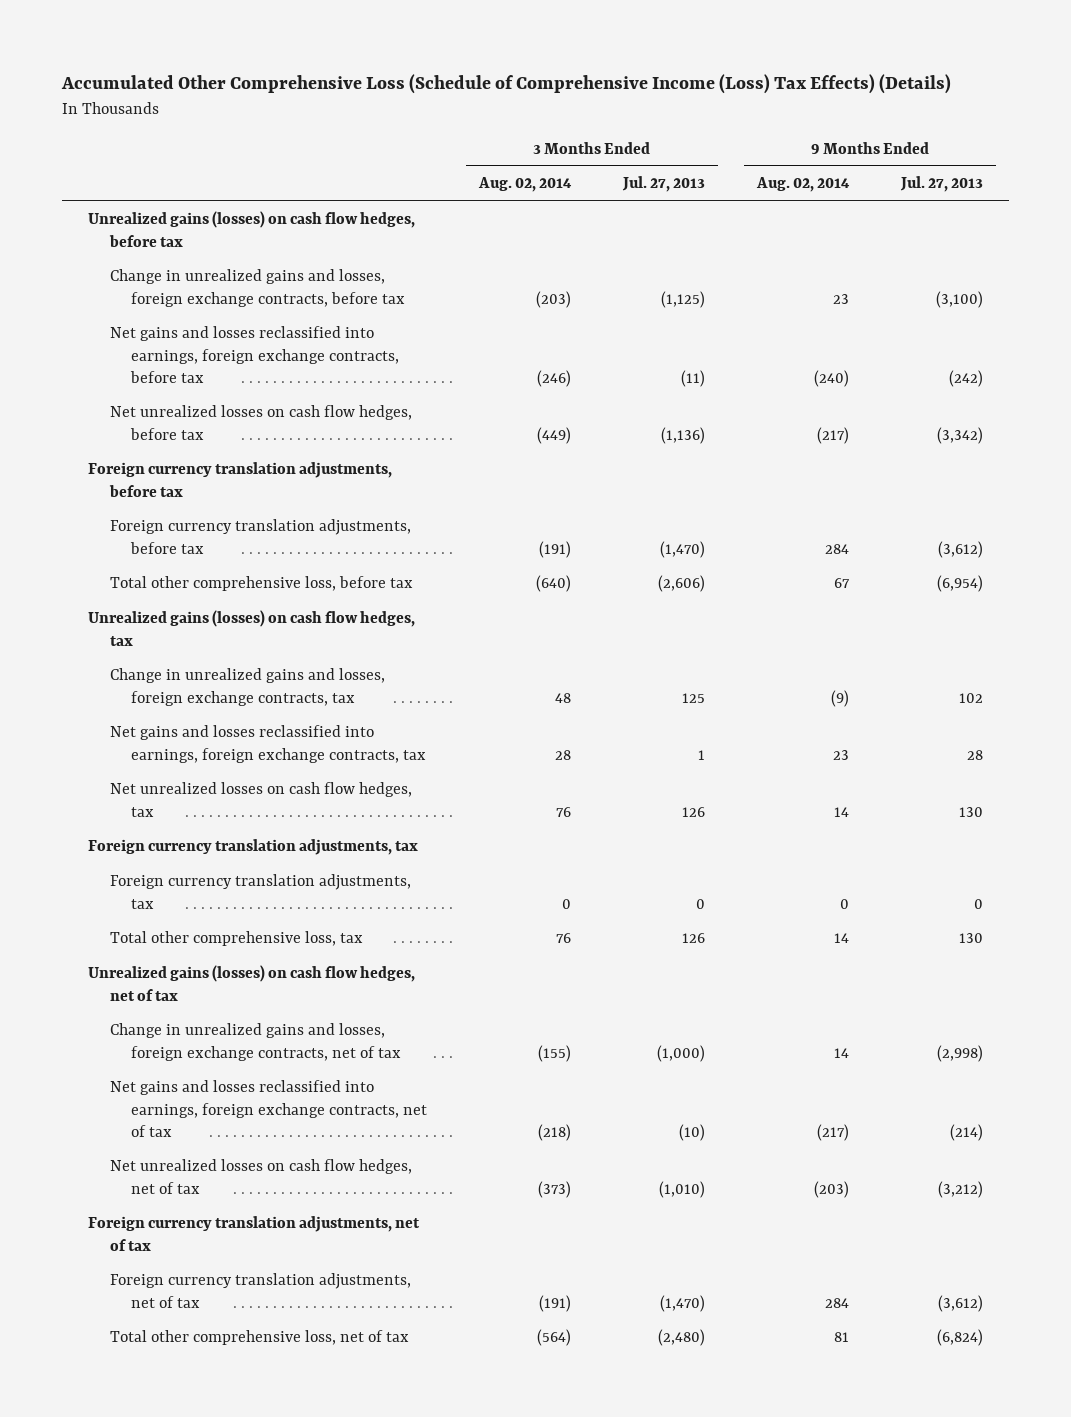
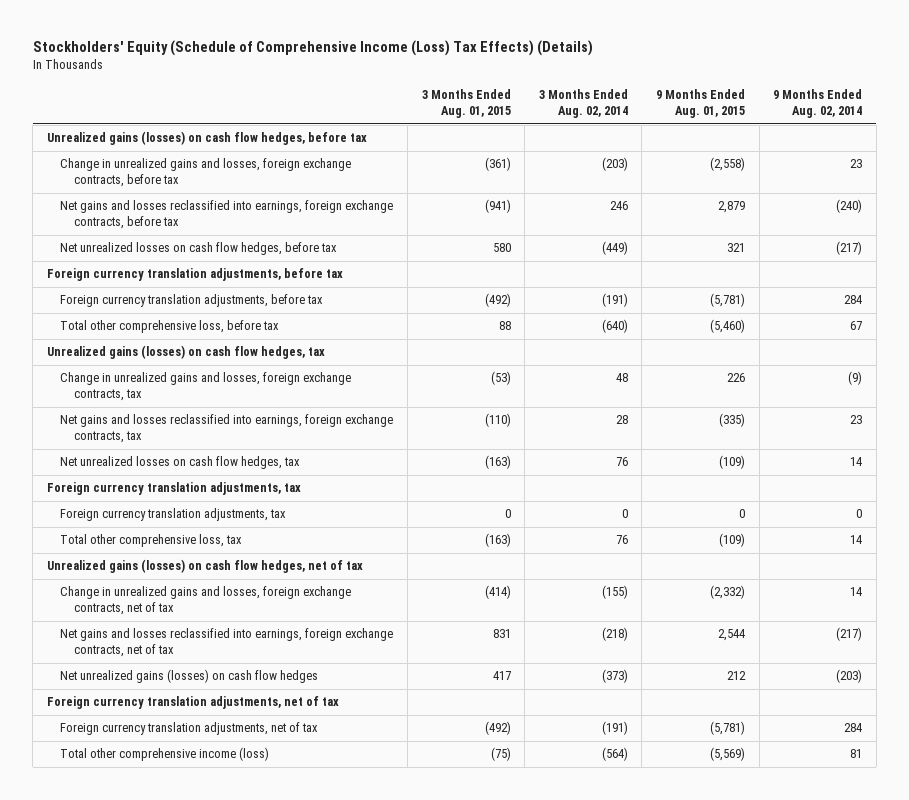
[60,74,951,95] Accumulated Other Comprehensive Loss (Schedule of Comprehensive Income (Loss) Tax Effects) (Details) -> [32,40,593,57] Stockholders' Equity (Schedule of Comprehensive Income (Loss) Tax Effects) (Details)
[622,176,706,193] Jul. 27, 2013 -> none
[900,176,984,193] Jul. 27, 2013 -> none
none -> [421,89,511,119] 3 Months Ended Aug. 01, 2015
none -> [656,89,746,119] 9 Months Ended Aug. 01, 2015
[537,370,572,388] (246) -> [609,201,628,211] 246
[109,1159,412,1194] Net unrealized losses on cash flow hedges, net of tax -> [60,669,319,684] Net unrealized gains (losses) on cash flow hedges
[109,1330,409,1346] Total other comprehensive loss, net of tax -> [60,747,270,762] Total other comprehensive income (loss)

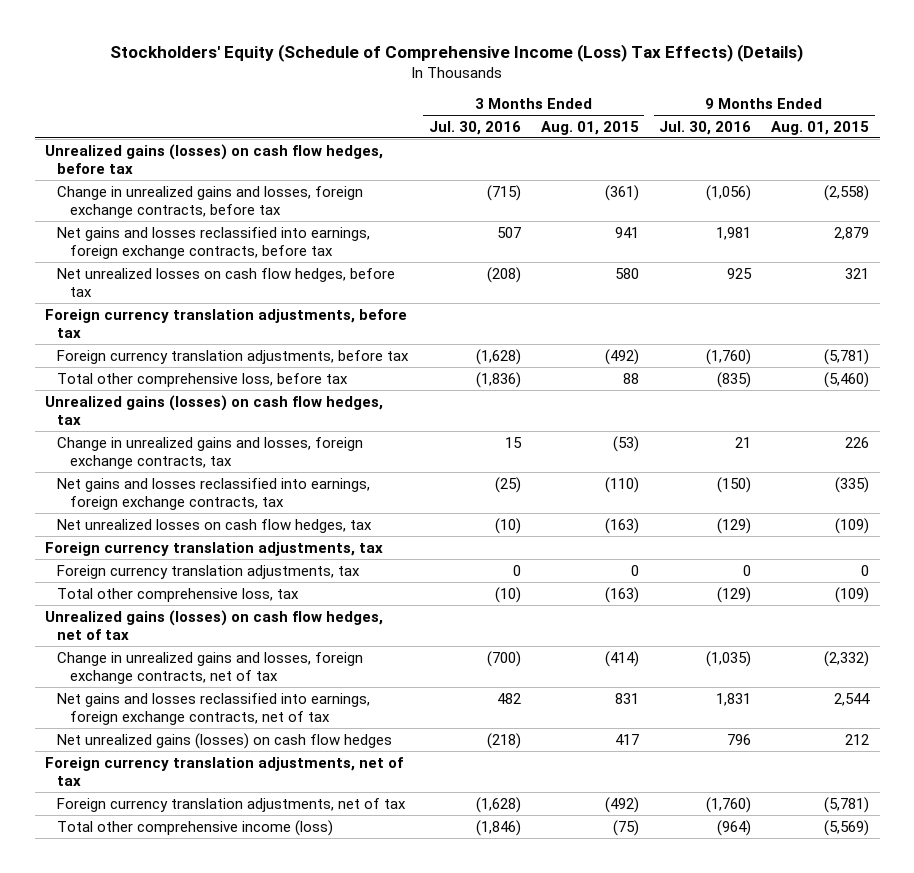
[538,89,628,119] 3 Months Ended Aug. 02, 2014 -> none
[773,89,863,119] 9 Months Ended Aug. 02, 2014 -> none
none -> [428,120,521,135] Jul. 30, 2016
none -> [659,120,752,135] Jul. 30, 2016
[484,199,511,214] (941) -> [614,226,639,238] 941

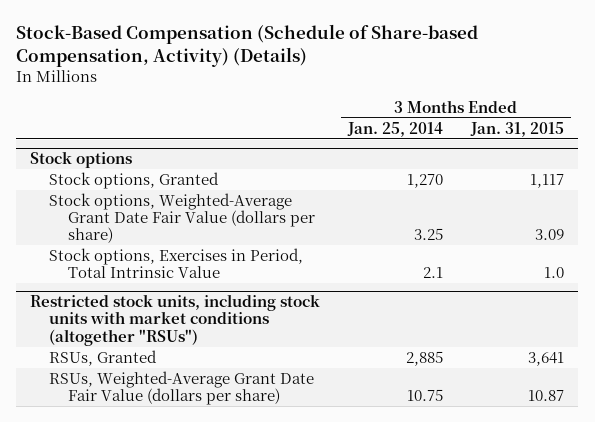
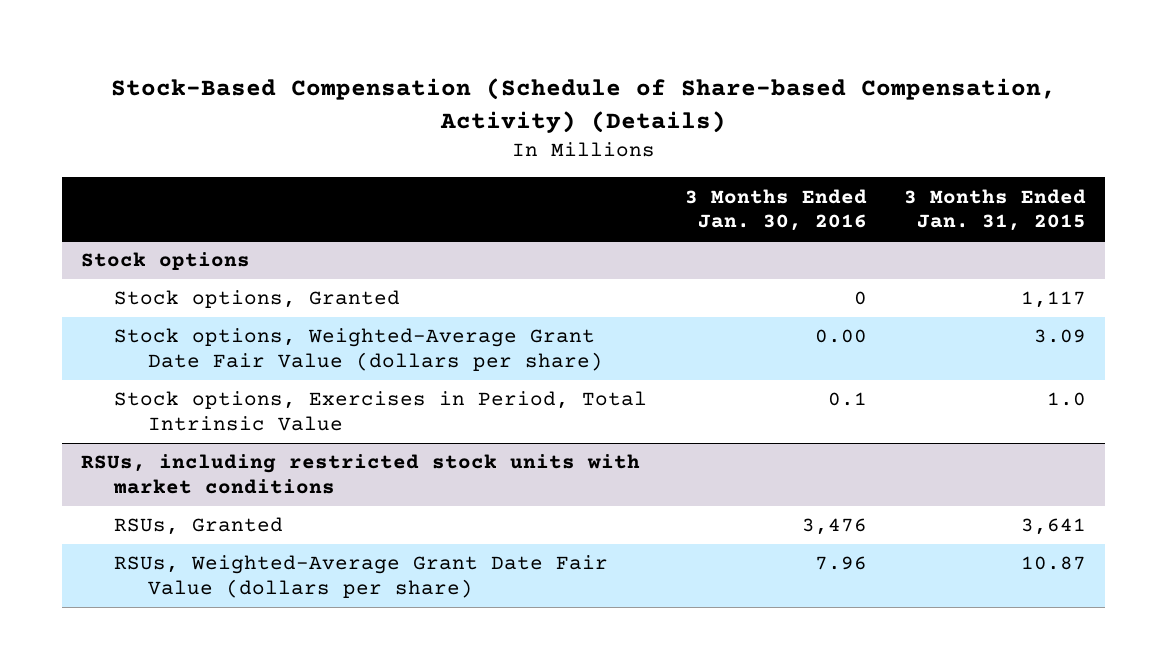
[347,121,444,137] Jan. 25, 2014 -> none
none -> [684,188,867,232] 3 Months Ended Jan. 30, 2016
[30,294,321,346] Restricted stock units, including stock units with market conditions (altogether "RSUs") -> [80,454,640,494] RSUs, including restricted stock units with market conditions

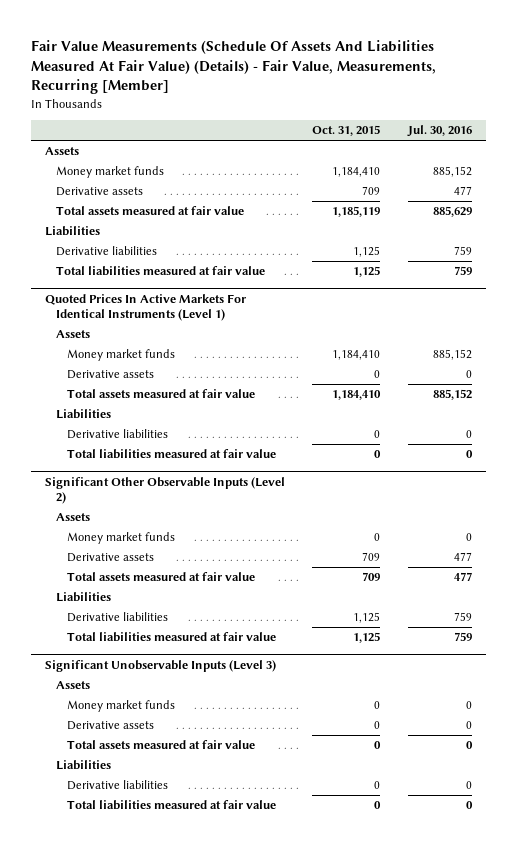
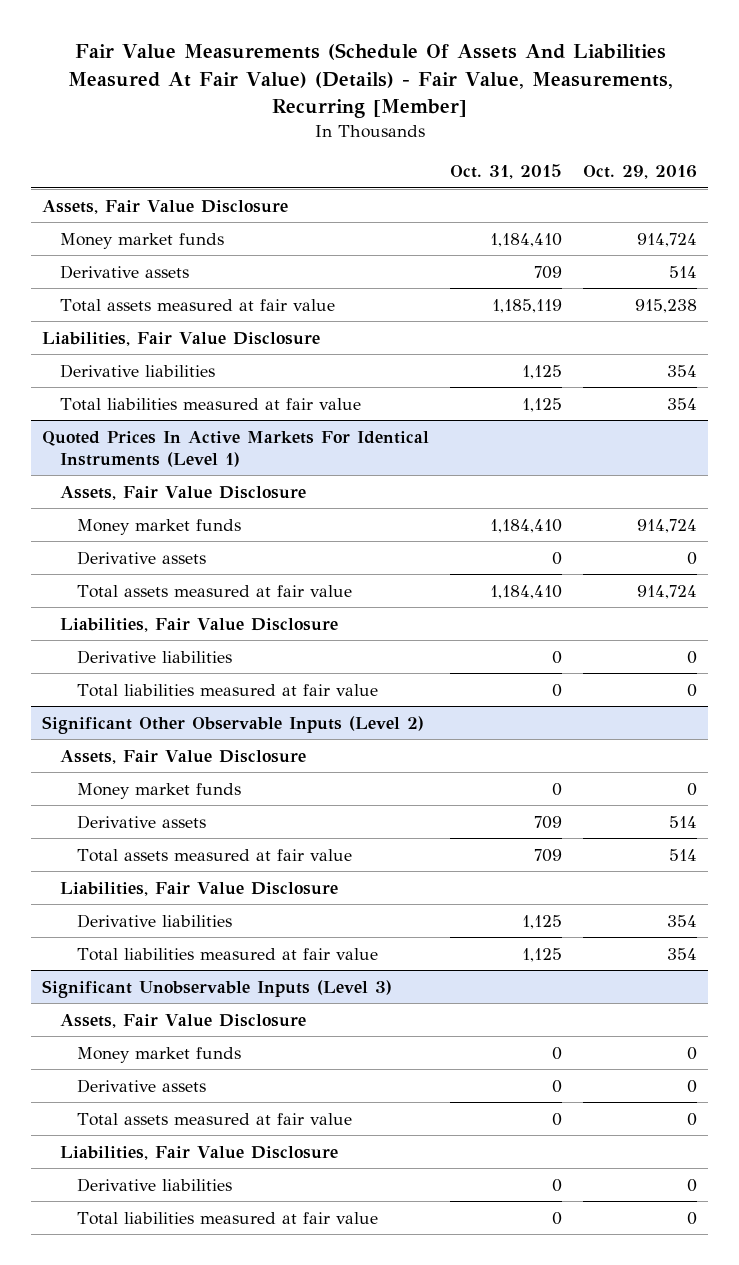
[406,125,472,138] Jul. 30, 2016 -> none
none -> [583,165,698,180] Oct. 29, 2016
[44,147,79,156] Assets -> [41,199,288,214] Assets, Fair Value Disclosure
[44,226,100,237] Liabilities -> [41,331,320,346] Liabilities, Fair Value Disclosure
[55,330,90,339] Assets -> [59,485,306,500] Assets, Fair Value Disclosure
[55,409,111,420] Liabilities -> [59,617,338,632] Liabilities, Fair Value Disclosure
[55,513,90,522] Assets -> [59,749,306,764] Assets, Fair Value Disclosure
[55,592,111,603] Liabilities -> [59,881,338,896] Liabilities, Fair Value Disclosure
[55,681,90,690] Assets -> [59,1013,306,1028] Assets, Fair Value Disclosure
[55,760,111,771] Liabilities -> [59,1145,338,1160] Liabilities, Fair Value Disclosure

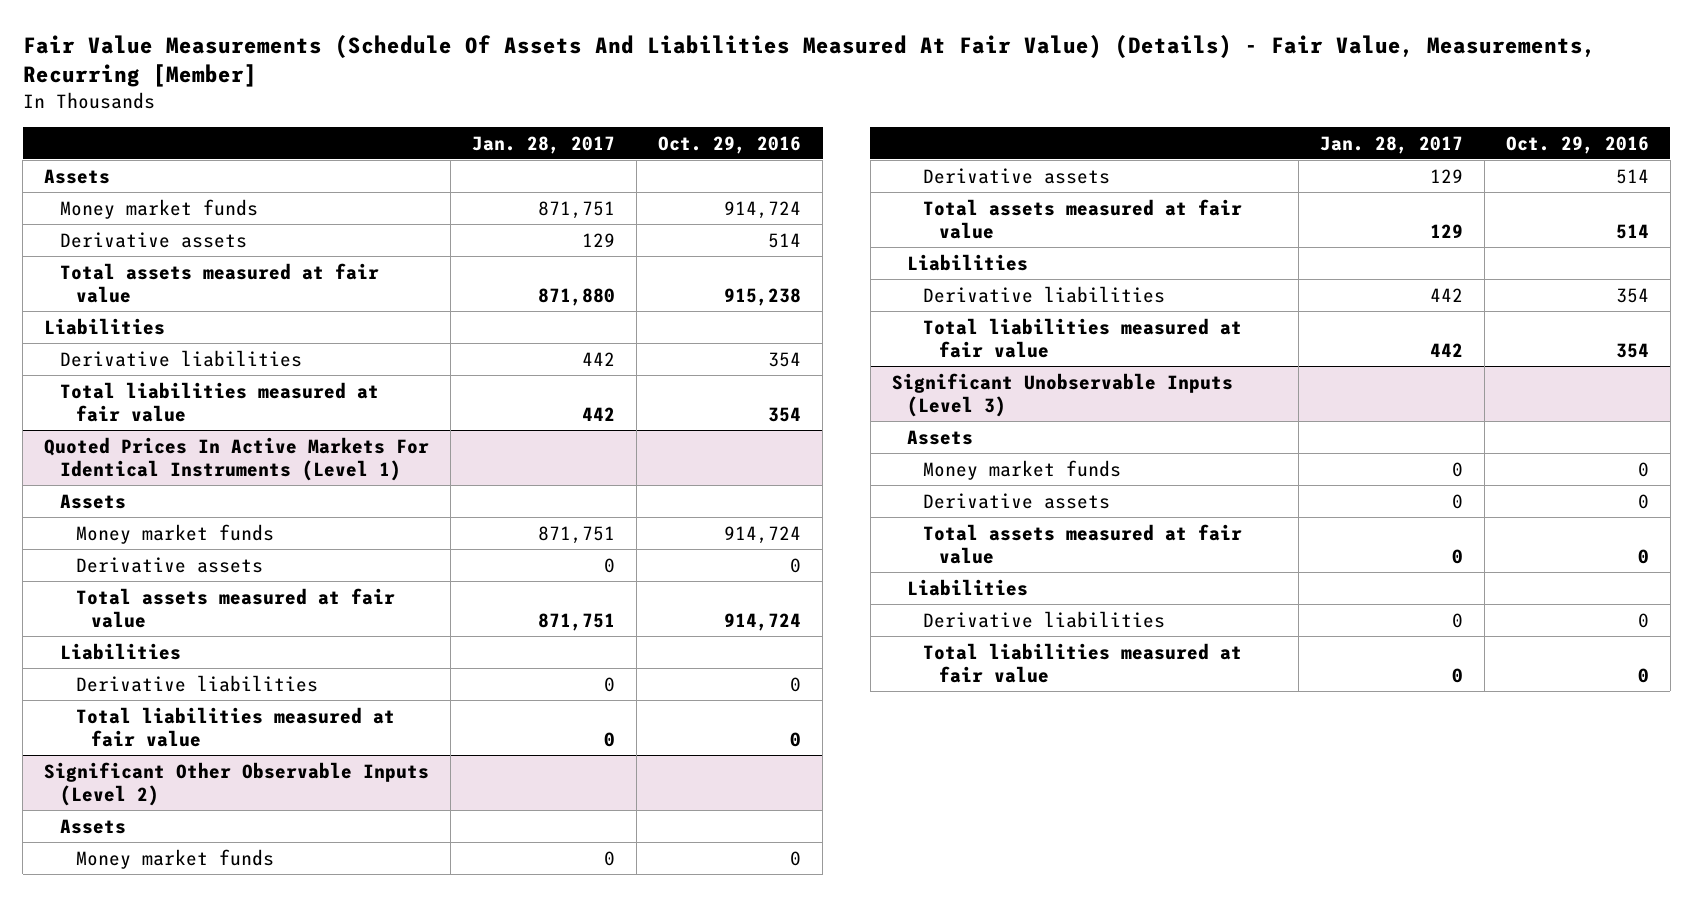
[450,164,563,180] Oct. 31, 2015 -> none
none -> [472,135,616,154] Jan. 28, 2017
[41,199,288,214] Assets, Fair Value Disclosure -> [44,168,111,184] Assets
[41,331,320,346] Liabilities, Fair Value Disclosure -> [44,317,166,335] Liabilities
[59,485,306,500] Assets, Fair Value Disclosure -> [59,493,126,509] Assets
[59,617,338,632] Liabilities, Fair Value Disclosure -> [59,642,181,660] Liabilities
[59,749,306,764] Assets, Fair Value Disclosure -> [59,818,126,834] Assets
[59,881,338,896] Liabilities, Fair Value Disclosure -> [907,253,1029,271] Liabilities
[59,1013,306,1028] Assets, Fair Value Disclosure -> [907,429,974,445] Assets
[59,1145,338,1160] Liabilities, Fair Value Disclosure -> [907,578,1029,596] Liabilities

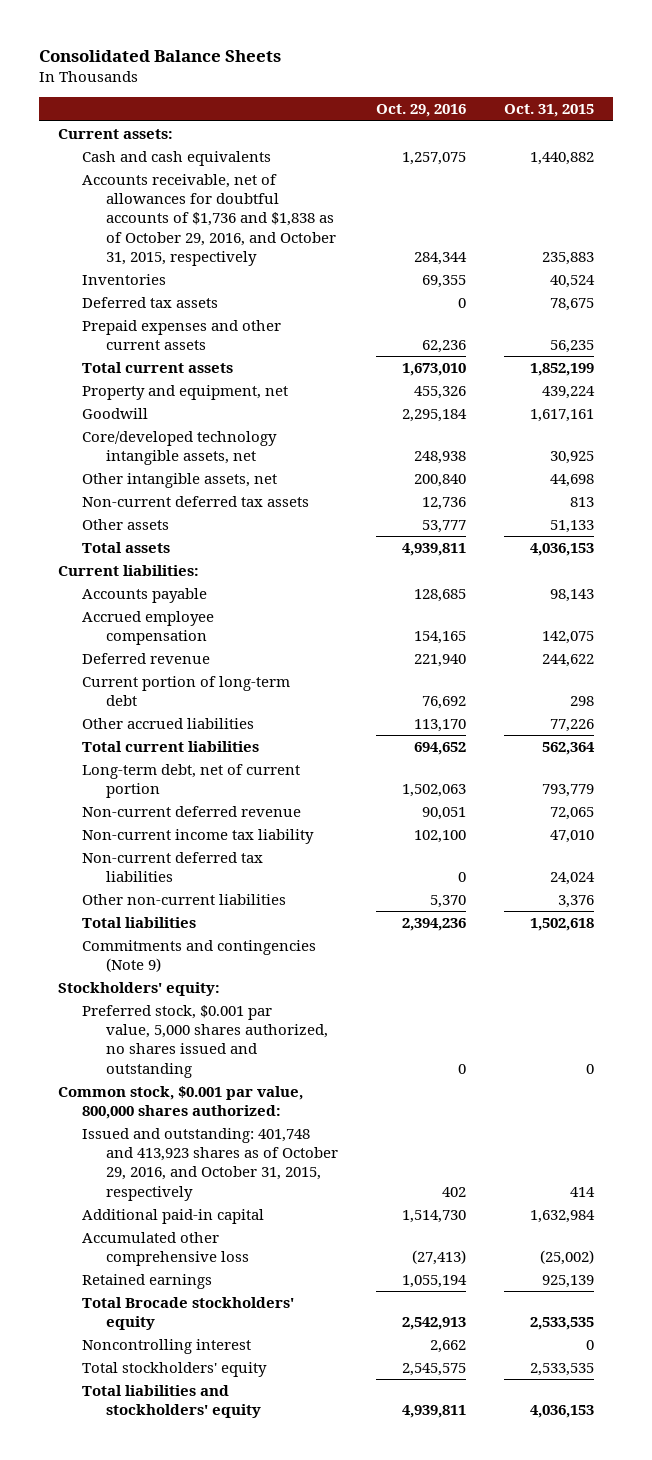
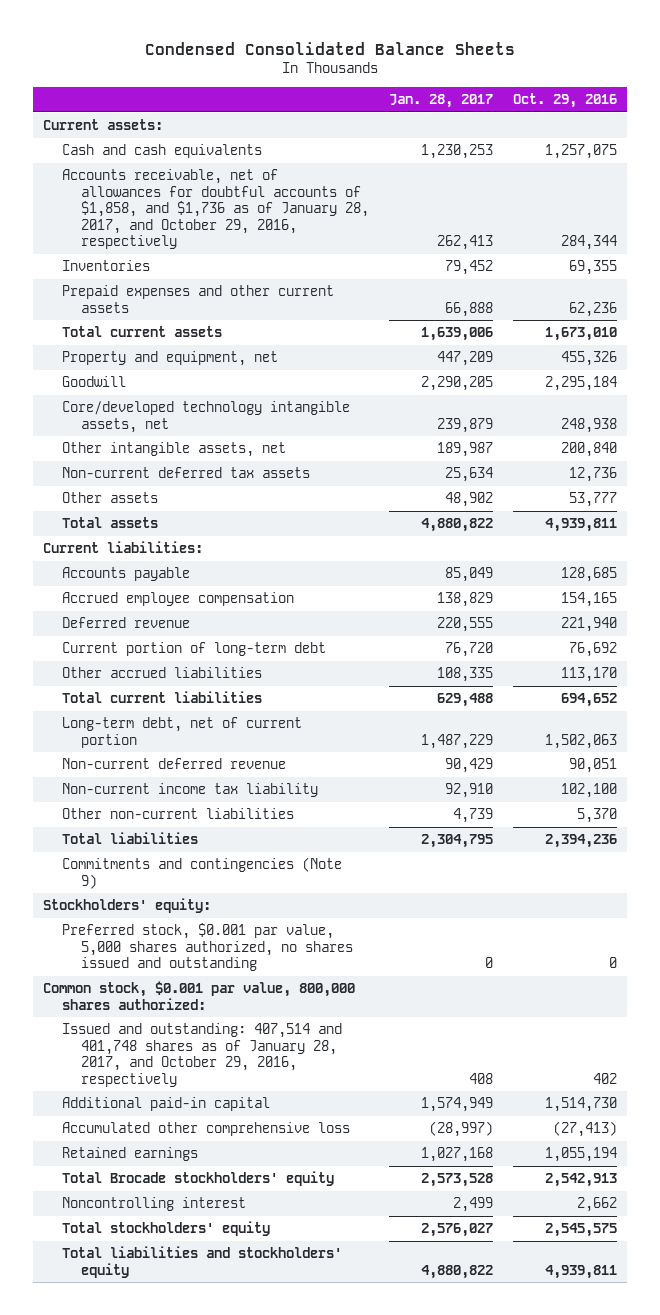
[39,50,282,63] Consolidated Balance Sheets -> [145,41,516,55] Condensed Consolidated Balance Sheets
[504,104,595,118] Oct. 31, 2015 -> none
none -> [388,94,493,109] Jan. 28, 2017
[81,173,336,266] Accounts receivable, net of allowances for doubtful accounts of $1,736 and $1,838 as of October 29, 2016, and October 31, 2015, respectively -> [62,169,370,250] Accounts receivable, net of allowances for doubtful accounts of $1,858, and $1,736 as of January 28, 2017, and October 29, 2016, respectively
[81,296,218,308] Deferred tax assets -> none
[81,851,263,883] Non-current deferred tax liabilities -> none
[81,1127,338,1201] Issued and outstanding: 401,748 and 413,923 shares as of October 29, 2016, and October 31, 2015, respectively -> [62,1023,343,1087] Issued and outstanding: 407,514 and 401,748 shares as of January 28, 2017, and October 29, 2016, respectively

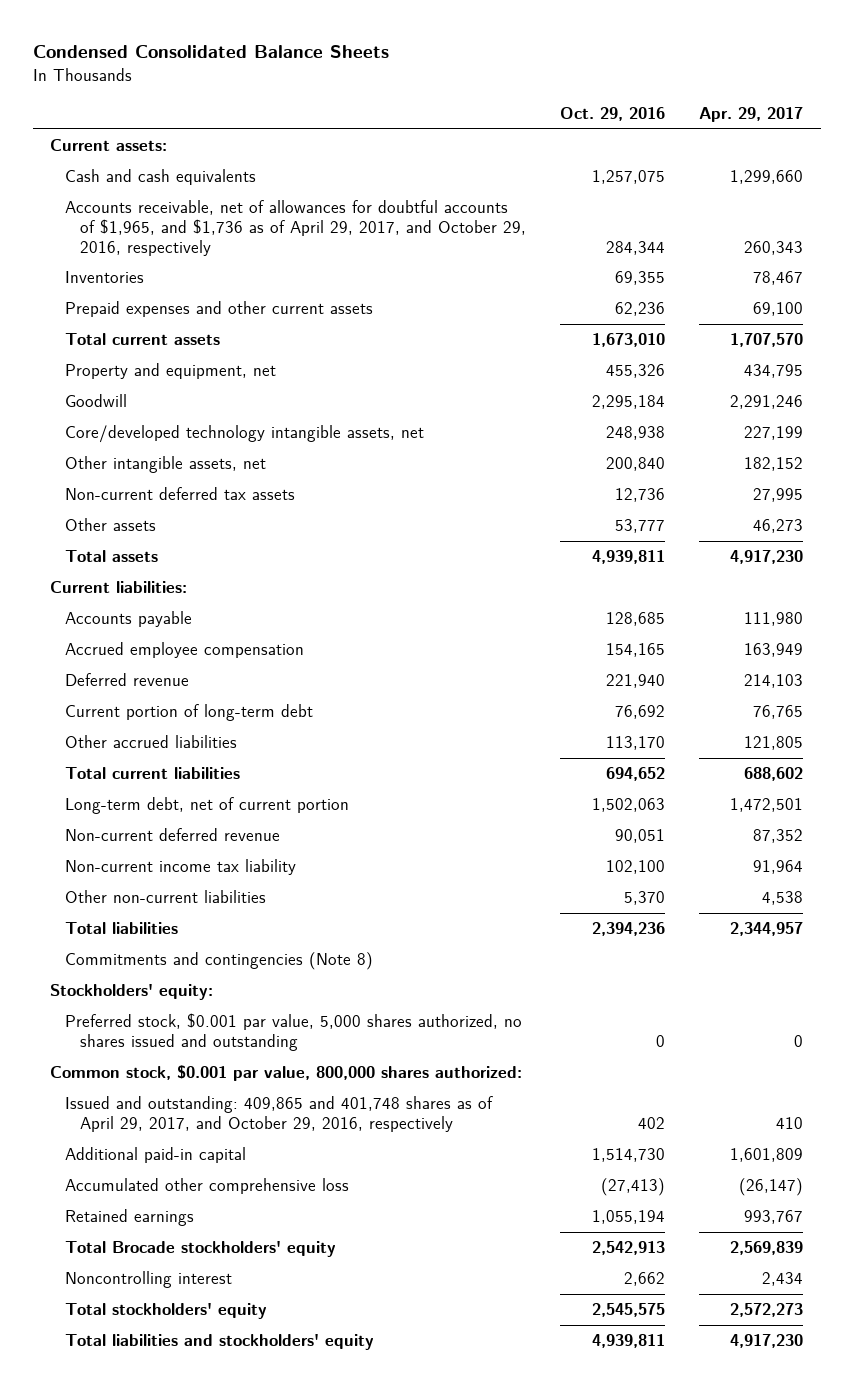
[388,94,493,109] Jan. 28, 2017 -> none
none -> [699,106,804,122] Apr. 29, 2017
[62,169,370,250] Accounts receivable, net of allowances for doubtful accounts of $1,858, and $1,736 as of January 28, 2017, and October 29, 2016, respectively -> [65,200,527,256] Accounts receivable, net of allowances for doubtful accounts of $1,965, and $1,736 as of April 29, 2017, and October 29, 2016, respectively
[62,857,343,889] Commitments and contingencies (Note 9) -> [65,952,374,971] Commitments and contingencies (Note 8)
[62,1023,343,1087] Issued and outstanding: 407,514 and 401,748 shares as of January 28, 2017, and October 29, 2016, respectively -> [65,1096,494,1132] Issued and outstanding: 409,865 and 401,748 shares as of April 29, 2017, and October 29, 2016, respectively

